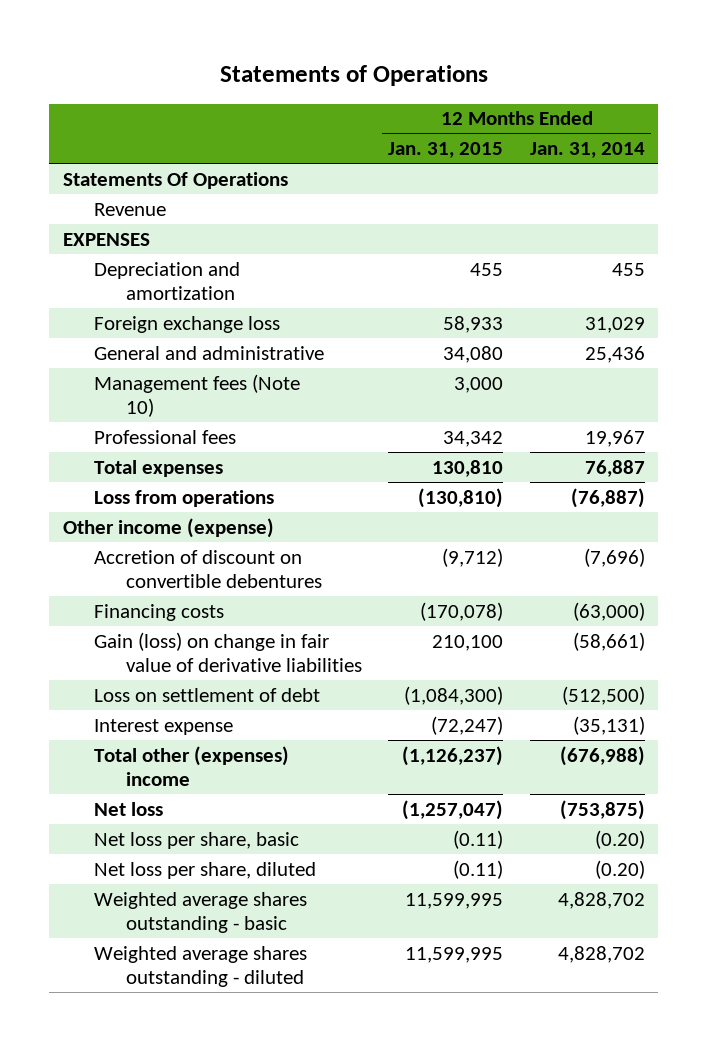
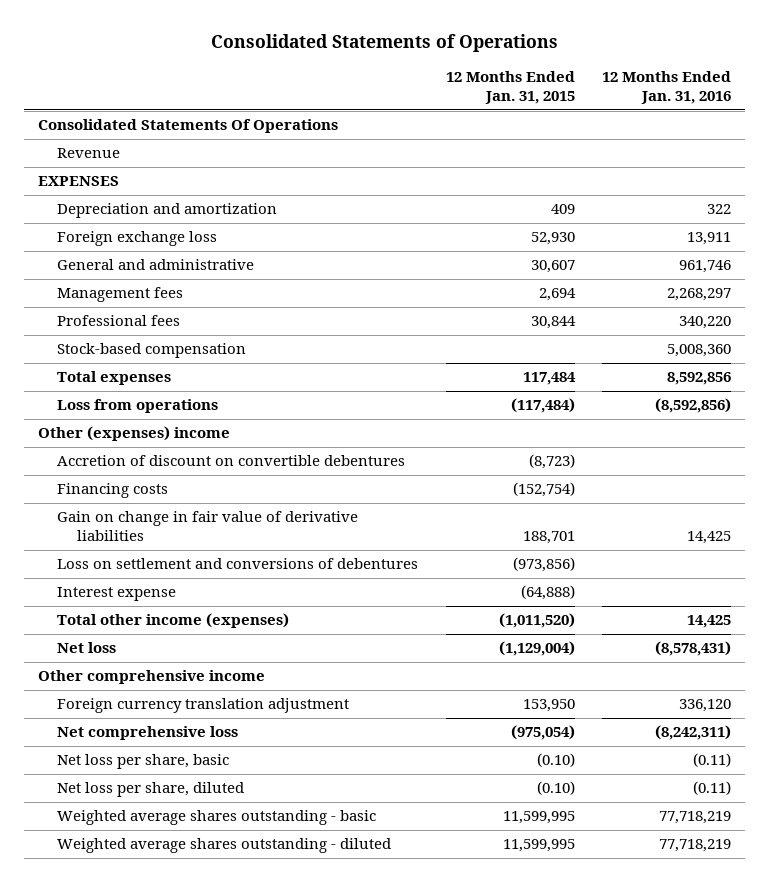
[219,65,488,87] Statements of Operations -> [210,33,558,52] Consolidated Statements of Operations
[529,142,645,159] Jan. 31, 2014 -> none
none -> [602,71,732,105] 12 Months Ended Jan. 31, 2016
[62,171,288,189] Statements Of Operations -> [37,119,338,134] Consolidated Statements Of Operations
[470,262,504,276] 455 -> [550,204,575,215] 409
[443,315,504,333] 58,933 -> [530,232,575,246] 52,930
[443,345,504,363] 34,080 -> [530,260,575,274] 30,607
[94,373,301,418] Management fees (Note 10) -> [57,287,184,303] Management fees
[454,376,504,393] 3,000 -> [538,288,576,302] 2,694
[443,430,504,447] 34,342 -> [530,316,576,330] 30,844
none -> [57,343,247,359] Stock-based compensation
[432,459,504,477] 130,810 -> [522,372,576,386] 117,484
[418,487,504,508] (130,810) -> [510,398,575,414] (117,484)
[62,517,274,538] Other income (expense) -> [37,426,230,442] Other (expenses) income
[442,547,504,567] (9,712) -> [528,454,575,470] (8,723)
[420,601,504,621] (170,078) -> [512,482,575,498] (152,754)
[94,631,363,673] Gain (loss) on change in fair value of derivative liabilities -> [57,511,359,542] Gain on change in fair value of derivative liabilities
[432,634,504,651] 210,100 -> [522,531,575,545] 188,701
[94,687,321,702] Loss on settlement of debt -> [57,558,419,570] Loss on settlement and conversions of debentures
[404,685,504,705] (1,084,300) -> [512,557,575,573] (973,856)
[431,715,504,735] (72,247) -> [520,585,575,601] (64,888)
[94,745,290,787] Total other (expenses) income -> [57,613,290,629] Total other income (expenses)
[402,745,504,766] (1,126,237) -> [498,613,575,629] (1,011,520)
[402,799,504,820] (1,257,047) -> [498,641,575,657] (1,129,004)
none -> [37,670,265,685] Other comprehensive income
none -> [57,698,350,714] Foreign currency translation adjustment
none -> [57,726,239,741] Net comprehensive loss
[453,829,504,849] (0.11) -> [536,753,575,768] (0.10)
[453,859,504,879] (0.11) -> [536,781,575,796] (0.10)

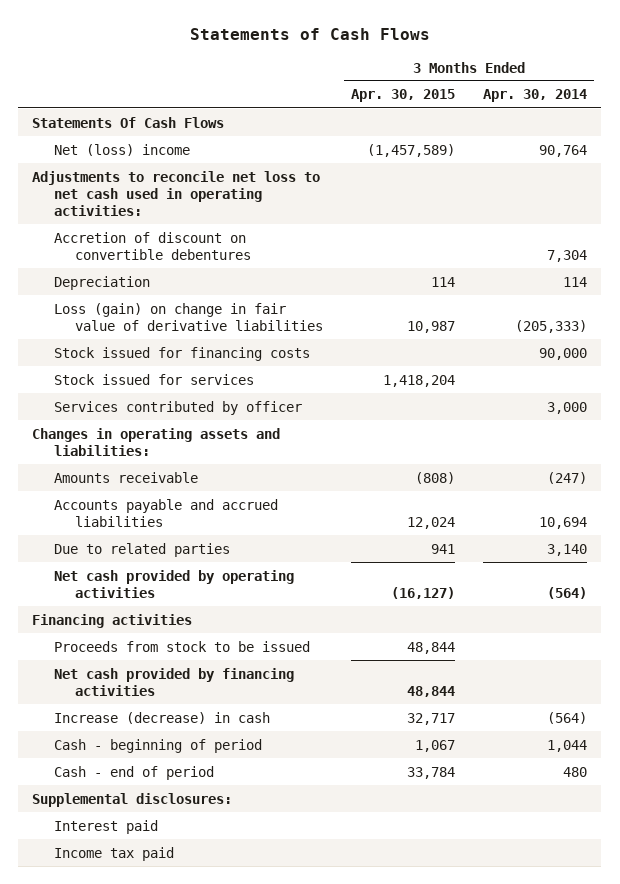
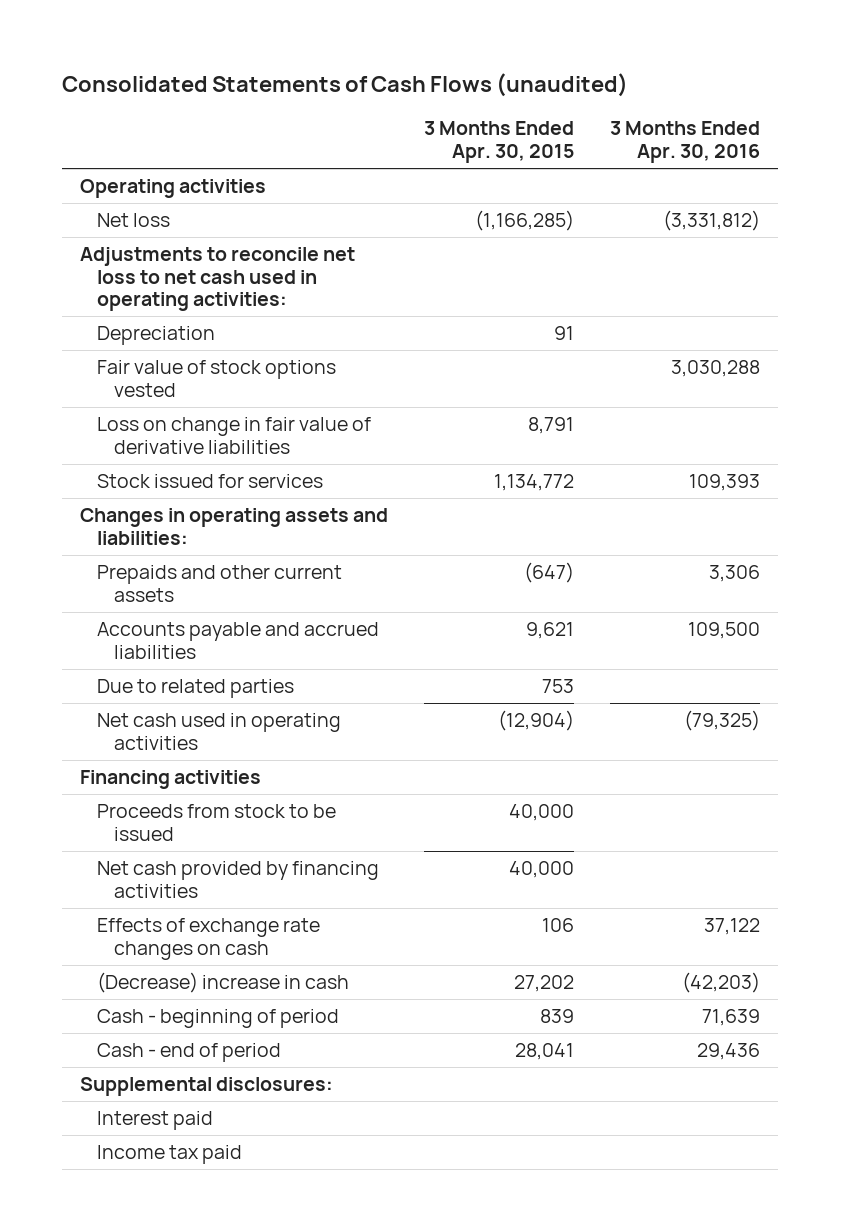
[189,28,430,41] Statements of Cash Flows -> [62,72,629,97] Consolidated Statements of Cash Flows (unaudited)
[483,89,588,103] Apr. 30, 2014 -> none
none -> [610,121,761,163] 3 Months Ended Apr. 30, 2016
[32,116,225,128] Statements Of Cash Flows -> none
none -> [80,179,267,199] Operating activities
[53,143,190,156] Net (loss) income -> [97,213,171,228] Net loss
[367,143,456,157] (1,457,589) -> [475,210,575,232] (1,166,285)
[53,231,252,260] Accretion of discount on convertible debentures -> none
[53,346,310,361] Stock issued for financing costs -> none
[53,400,302,415] Services contributed by officer -> none
[431,276,456,287] 114 -> [554,326,575,341] 91
none -> [97,360,337,397] Fair value of stock options vested
[53,302,324,331] Loss (gain) on change in fair value of derivative liabilities -> [97,417,372,454] Loss on change in fair value of derivative liabilities
[407,320,456,333] 10,987 -> [528,417,575,435] 8,791
[383,374,456,387] 1,418,204 -> [494,474,575,492] 1,134,772
[53,471,198,483] Amounts receivable -> none
none -> [97,565,343,602] Prepaids and other current assets
[407,516,456,529] 12,024 -> [526,622,575,640] 9,621
[431,543,456,554] 941 -> [542,679,575,694] 753
[53,569,294,598] Net cash provided by operating activities -> [97,713,342,750] Net cash used in operating activities
[391,586,456,599] (16,127) -> [498,710,575,732] (12,904)
[407,641,456,654] 48,844 -> [509,804,575,822] 40,000
[407,685,456,697] 48,844 -> [509,861,575,879] 40,000
none -> [97,918,321,960] Effects of exchange rate changes on cash
[53,711,270,724] Increase (decrease) in cash -> [97,972,350,994] (Decrease) increase in cash
[407,712,456,725] 32,717 -> [514,975,575,993] 27,202
[415,739,456,752] 1,067 -> [540,1009,575,1024] 839
[407,766,456,779] 33,784 -> [515,1043,575,1061] 28,041

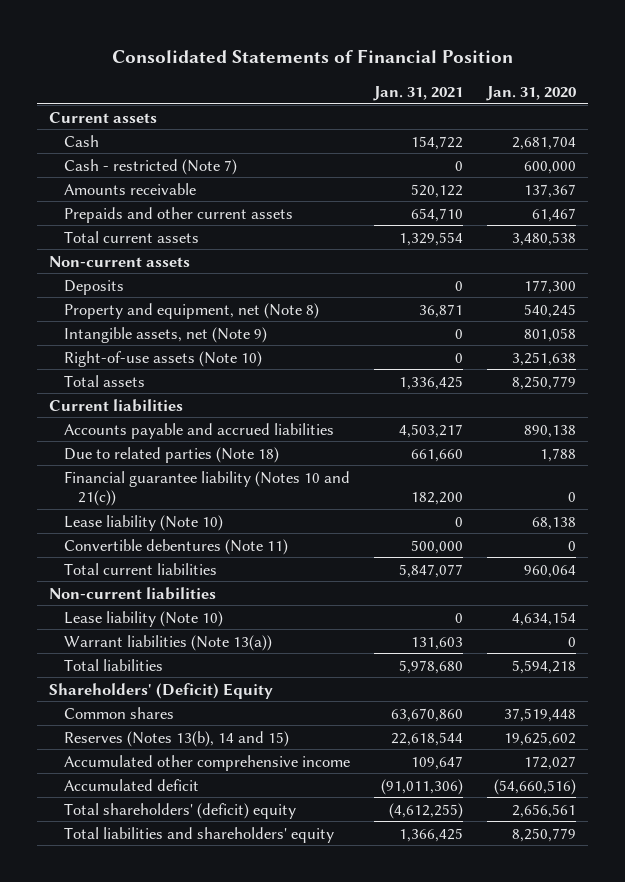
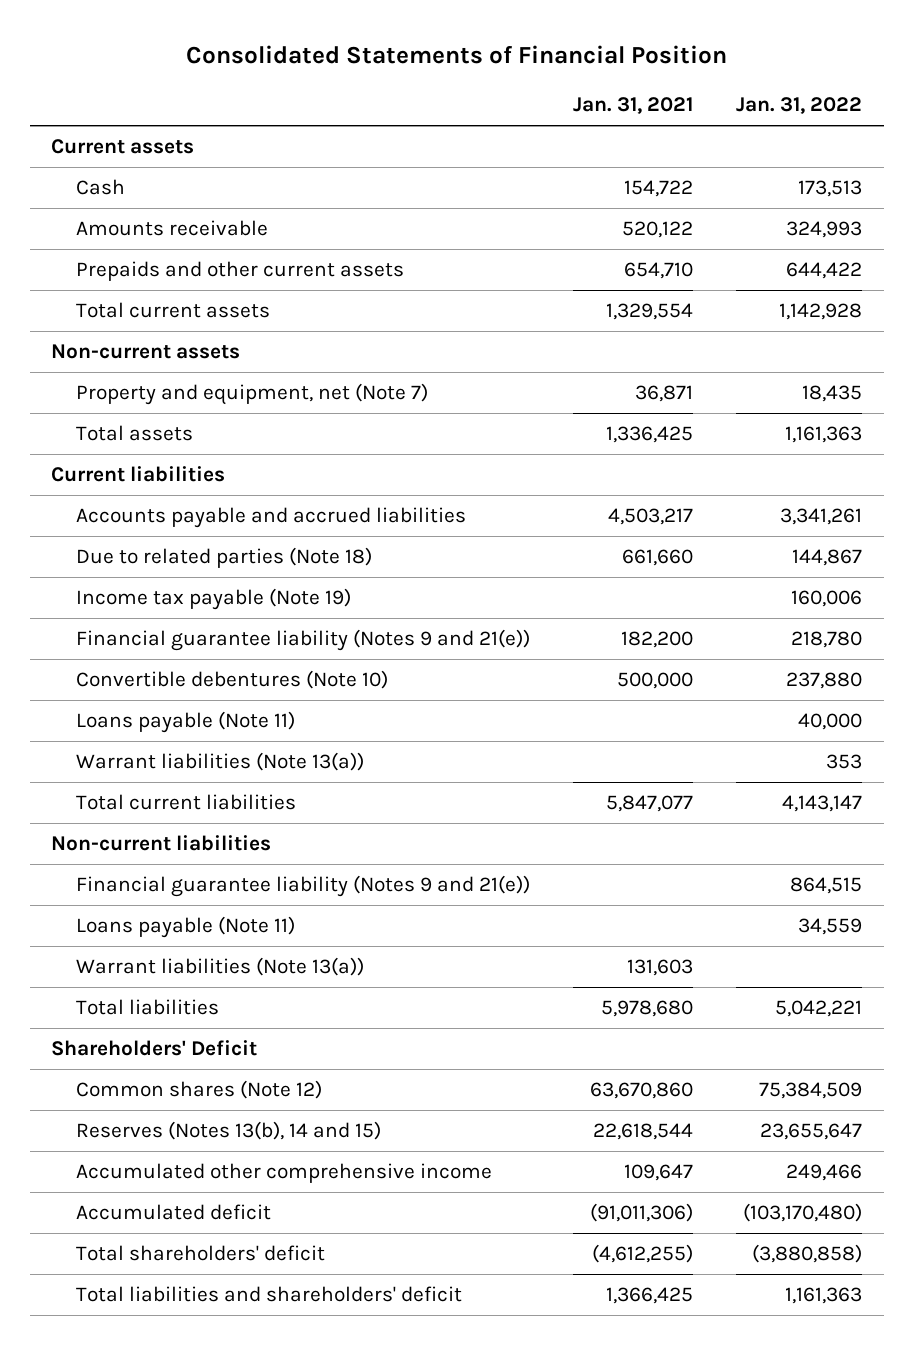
[486,86,577,102] Jan. 31, 2020 -> none
none -> [736,97,863,115] Jan. 31, 2022
[63,158,237,175] Cash - restricted (Note 7) -> none
[63,279,124,295] Deposits -> none
[63,326,267,343] Intangible assets, net (Note 9) -> none
[63,350,262,367] Right-of-use assets (Note 10) -> none
[63,302,319,319] Property and equipment, net (Note 8) -> [76,383,429,406] Property and equipment, net (Note 7)
[63,514,223,531] Lease liability (Note 10) -> none
none -> [76,588,352,611] Income tax payable (Note 19)
[63,470,350,507] Financial guarantee liability (Notes 10 and 21(c)) -> [76,629,531,652] Financial guarantee liability (Notes 9 and 21(e))
[63,538,288,555] Convertible debentures (Note 11) -> [76,670,389,690] Convertible debentures (Note 10)
none -> [76,711,296,734] Loans payable (Note 11)
none -> [76,752,365,772] Warrant liabilities (Note 13(a))
[63,610,223,627] Lease liability (Note 10) -> none
none -> [76,875,531,898] Financial guarantee liability (Notes 9 and 21(e))
none -> [76,916,296,939] Loans payable (Note 11)
[49,682,274,699] Shareholders' (Deficit) Equity -> [51,1040,258,1057] Shareholders' Deficit
[63,706,174,719] Common shares -> [76,1080,323,1100] Common shares (Note 12)
[63,802,296,819] Total shareholders' (deficit) equity -> [76,1245,326,1262] Total shareholders' deficit
[63,826,334,843] Total liabilities and shareholders' equity -> [76,1286,463,1303] Total liabilities and shareholders' deficit

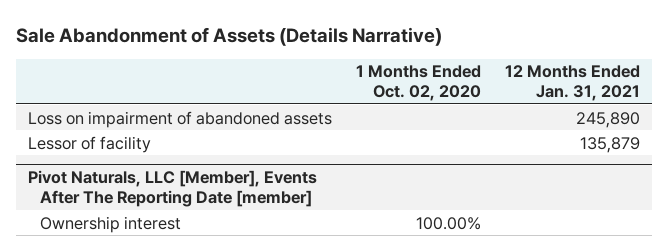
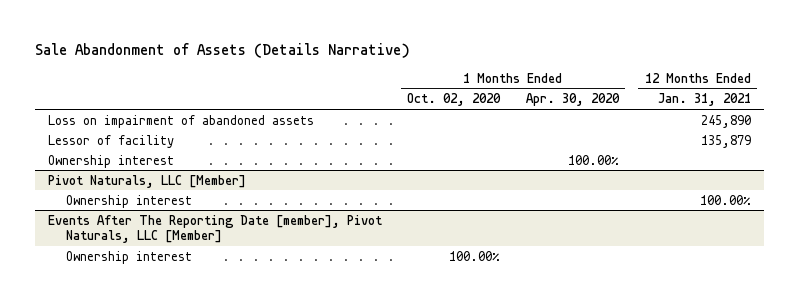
none -> [526,93,621,107] Apr. 30, 2020
none -> [47,154,174,168] Ownership interest
none -> [47,174,246,188] Pivot Naturals, LLC [Member]
none -> [65,194,192,208] Ownership interest
[28,170,318,207] Pivot Naturals, LLC [Member], Events After The Reporting Date [member] -> [47,214,382,244] Events After The Reporting Date [member], Pivot Naturals, LLC [Member]

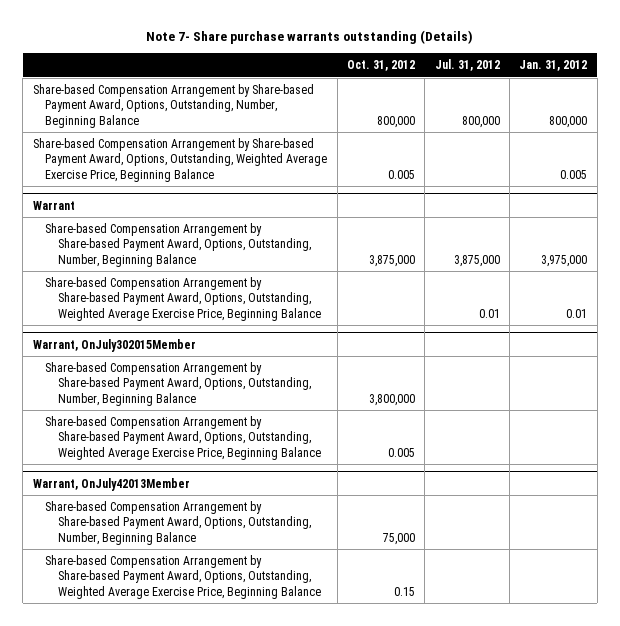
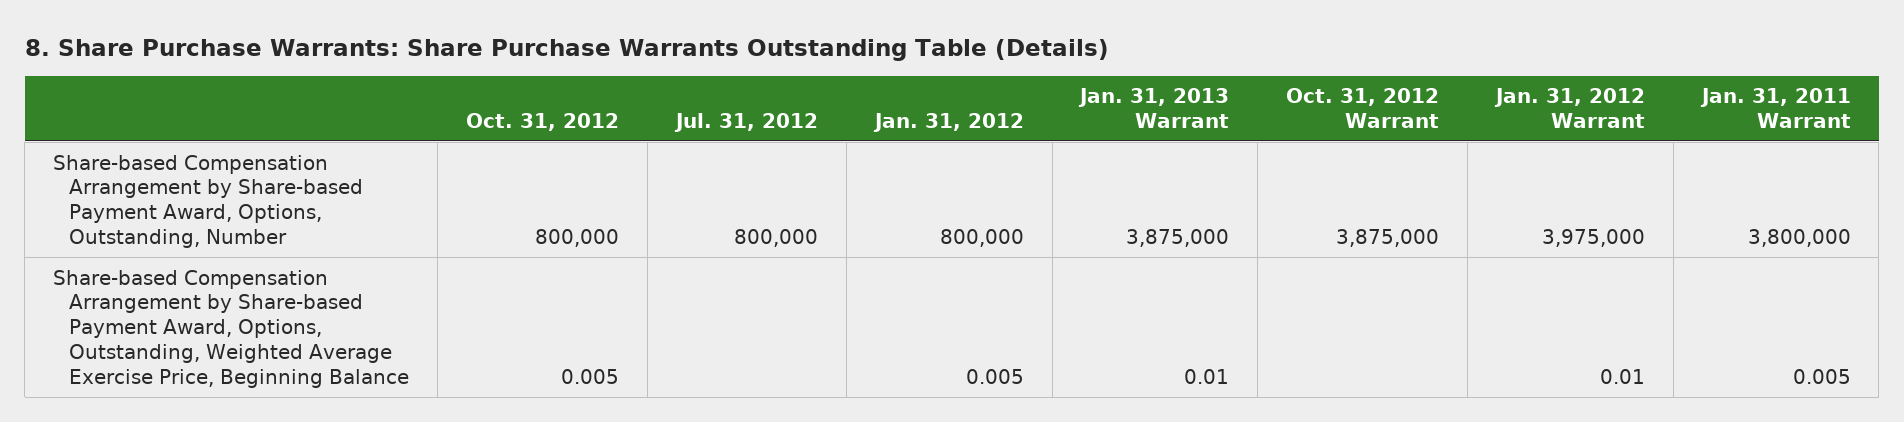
[146,30,474,45] Note 7- Share purchase warrants outstanding (Details) -> [24,38,1109,61] 8. Share Purchase Warrants: Share Purchase Warrants Outstanding Table (Details)
none -> [1078,88,1230,128] Jan. 31, 2013 Warrant
none -> [1286,88,1440,128] Oct. 31, 2012 Warrant
none -> [1493,88,1645,128] Jan. 31, 2012 Warrant
none -> [1699,88,1851,128] Jan. 31, 2011 Warrant
[32,83,314,128] Share-based Compensation Arrangement by Share-based Payment Award, Options, Outstanding, Number, Beginning Balance -> [53,154,364,249] Share-based Compensation Arrangement by Share-based Payment Award, Options, Outstanding, Number
[32,200,75,210] Warrant -> none
[45,222,311,267] Share-based Compensation Arrangement by Share-based Payment Award, Options, Outstanding, Number, Beginning Balance -> none
[45,276,321,321] Share-based Compensation Arrangement by Share-based Payment Award, Options, Outstanding, Weighted Average Exercise Price, Beginning Balance -> none
[32,338,196,352] Warrant, OnJuly302015Member -> none
[45,361,311,406] Share-based Compensation Arrangement by Share-based Payment Award, Options, Outstanding, Number, Beginning Balance -> none
[45,415,321,460] Share-based Compensation Arrangement by Share-based Payment Award, Options, Outstanding, Weighted Average Exercise Price, Beginning Balance -> none
[32,477,190,491] Warrant, OnJuly42013Member -> none
[45,500,311,545] Share-based Compensation Arrangement by Share-based Payment Award, Options, Outstanding, Number, Beginning Balance -> none
[45,554,321,599] Share-based Compensation Arrangement by Share-based Payment Award, Options, Outstanding, Weighted Average Exercise Price, Beginning Balance -> none

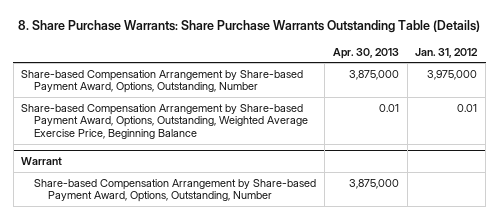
[466,112,620,131] Oct. 31, 2012 -> none
[673,112,818,132] Jul. 31, 2012 -> none
[1078,88,1230,128] Jan. 31, 2013 Warrant -> none
[1286,88,1440,128] Oct. 31, 2012 Warrant -> none
[1493,88,1645,128] Jan. 31, 2012 Warrant -> none
[1699,88,1851,128] Jan. 31, 2011 Warrant -> none
none -> [332,47,399,59] Apr. 30, 2013
[939,229,1024,248] 800,000 -> [427,69,478,80] 3,975,000
[965,368,1024,384] 0.005 -> [457,103,478,112] 0.01
none -> [21,157,63,166] Warrant
none -> [34,178,317,203] Share-based Compensation Arrangement by Share-based Payment Award, Options, Outstanding, Number

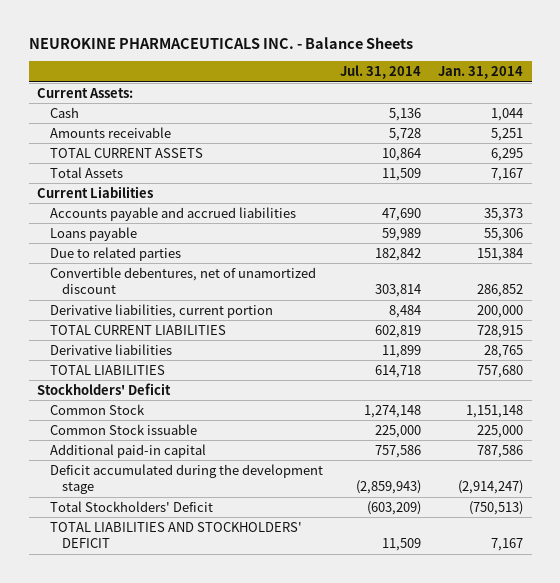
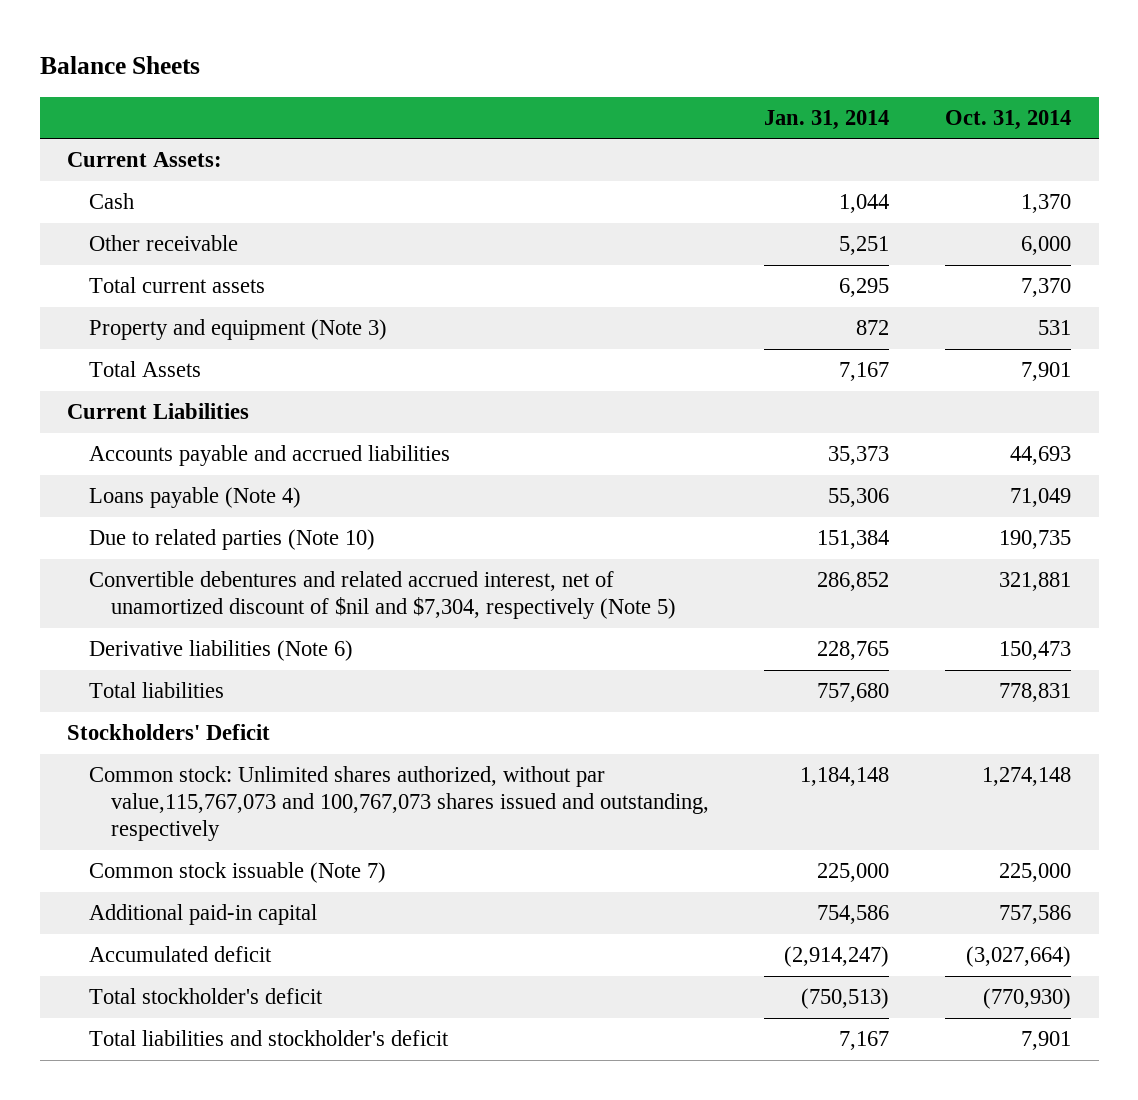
[28,36,413,49] NEUROKINE PHARMACEUTICALS INC. - Balance Sheets -> [39,56,200,75] Balance Sheets
[339,65,421,80] Jul. 31, 2014 -> none
none -> [944,109,1071,130] Oct. 31, 2014
[49,126,171,138] Amounts receivable -> [89,235,239,252] Other receivable
[49,147,203,158] TOTAL CURRENT ASSETS -> [89,277,266,294] Total current assets
none -> [89,319,388,341] Property and equipment (Note 3)
[49,324,226,335] TOTAL CURRENT LIABILITIES -> none
[49,343,172,355] Derivative liabilities -> none
[49,226,137,241] Loans payable -> [89,487,302,509] Loans payable (Note 4)
[49,246,181,261] Due to related parties -> [89,529,376,551] Due to related parties (Note 10)
[49,266,316,295] Convertible debentures, net of unamortized discount -> [89,571,677,620] Convertible debentures and related accrued interest, net of unamortized discount of $nil and $7,304, respectively (Note 5)
[49,303,273,318] Derivative liabilities, current portion -> [89,640,354,662] Derivative liabilities (Note 6)
[477,304,524,318] 200,000 -> [817,641,890,661] 228,765
[49,364,165,375] TOTAL LIABILITIES -> [89,682,225,699] Total liabilities
[49,403,145,415] Common Stock -> none
none -> [89,766,710,842] Common stock: Unlimited shares authorized, without par value,115,767,073 and 100,767,073 shares issued and outstanding, respectively
[49,423,197,435] Common Stock issuable -> [89,862,387,884] Common stock issuable (Note 7)
[477,444,524,458] 787,586 -> [817,905,890,925] 754,586
[49,463,323,495] Deficit accumulated during the development stage -> [89,946,273,963] Accumulated deficit
[49,500,213,512] Total Stockholders' Deficit -> [89,988,324,1005] Total stockholder's deficit
[49,521,302,549] TOTAL LIABILITIES AND STOCKHOLDERS' DEFICIT -> [89,1030,450,1047] Total liabilities and stockholder's deficit

